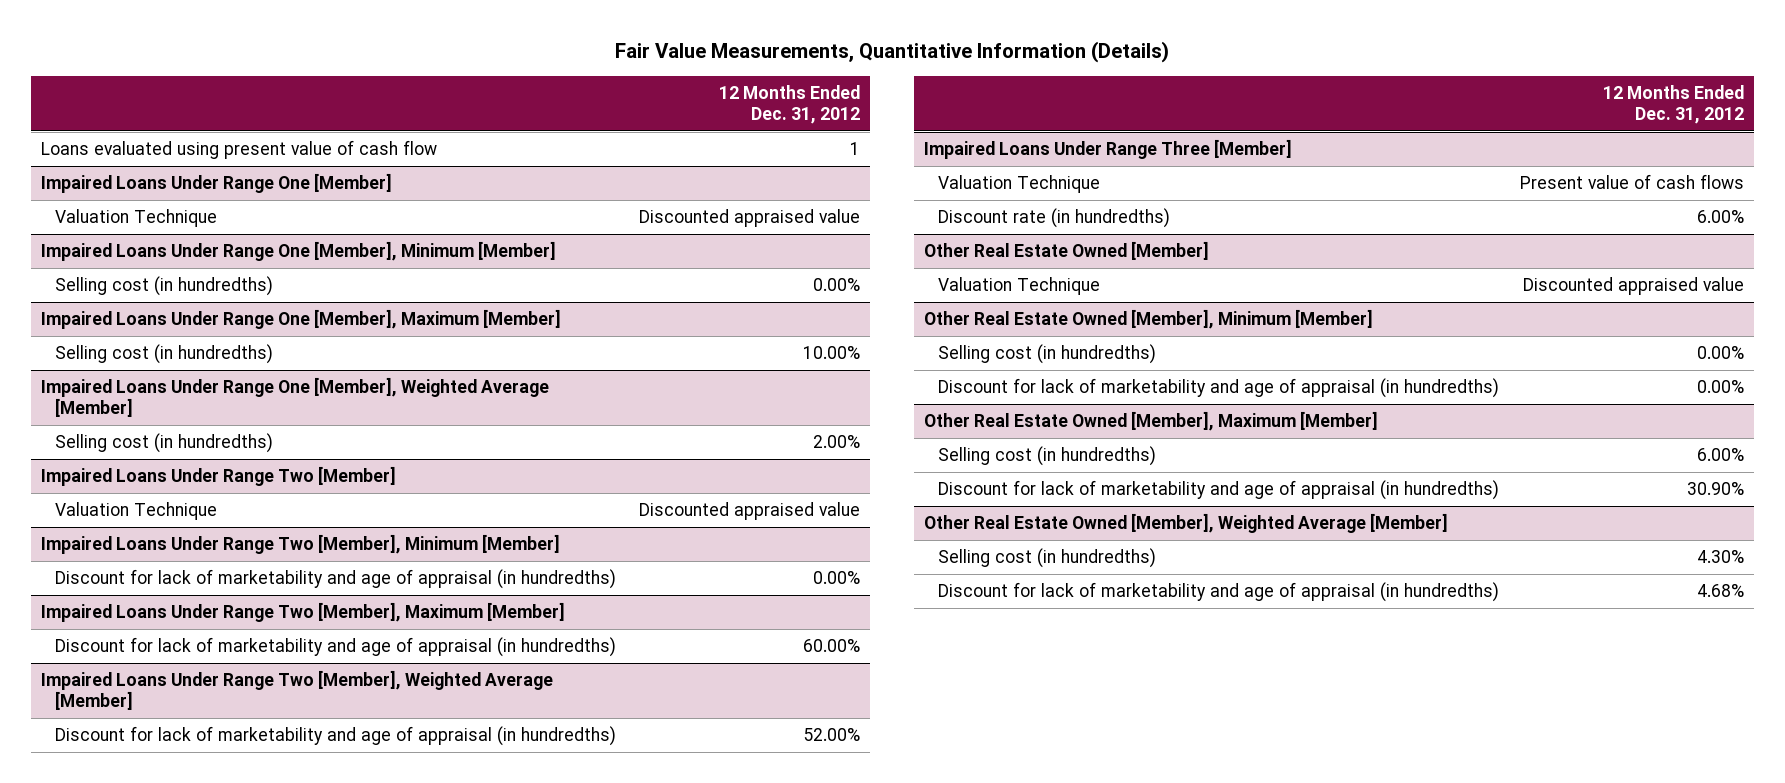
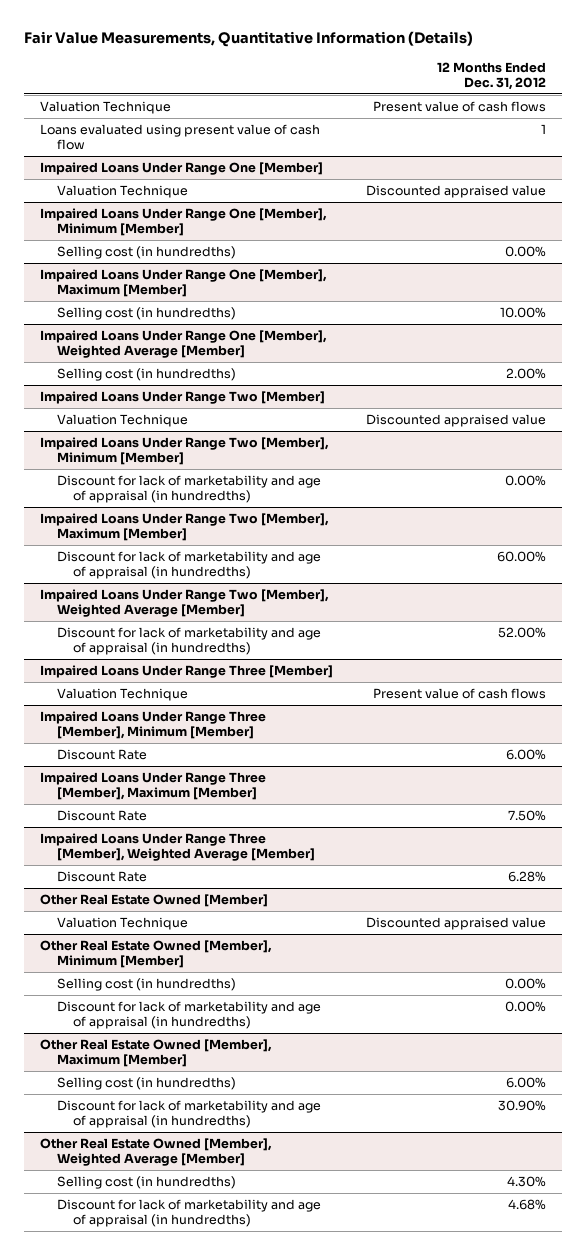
none -> [40,101,172,115] Valuation Technique
none -> [40,711,267,740] Impaired Loans Under Range Three [Member], Minimum [Member]
[938,208,1171,229] Discount rate (in hundredths) -> [56,749,147,761] Discount Rate
none -> [40,772,267,801] Impaired Loans Under Range Three [Member], Maximum [Member]
none -> [56,810,147,822] Discount Rate
none -> [40,833,315,862] Impaired Loans Under Range Three [Member], Weighted Average [Member]
none -> [56,871,147,883] Discount Rate

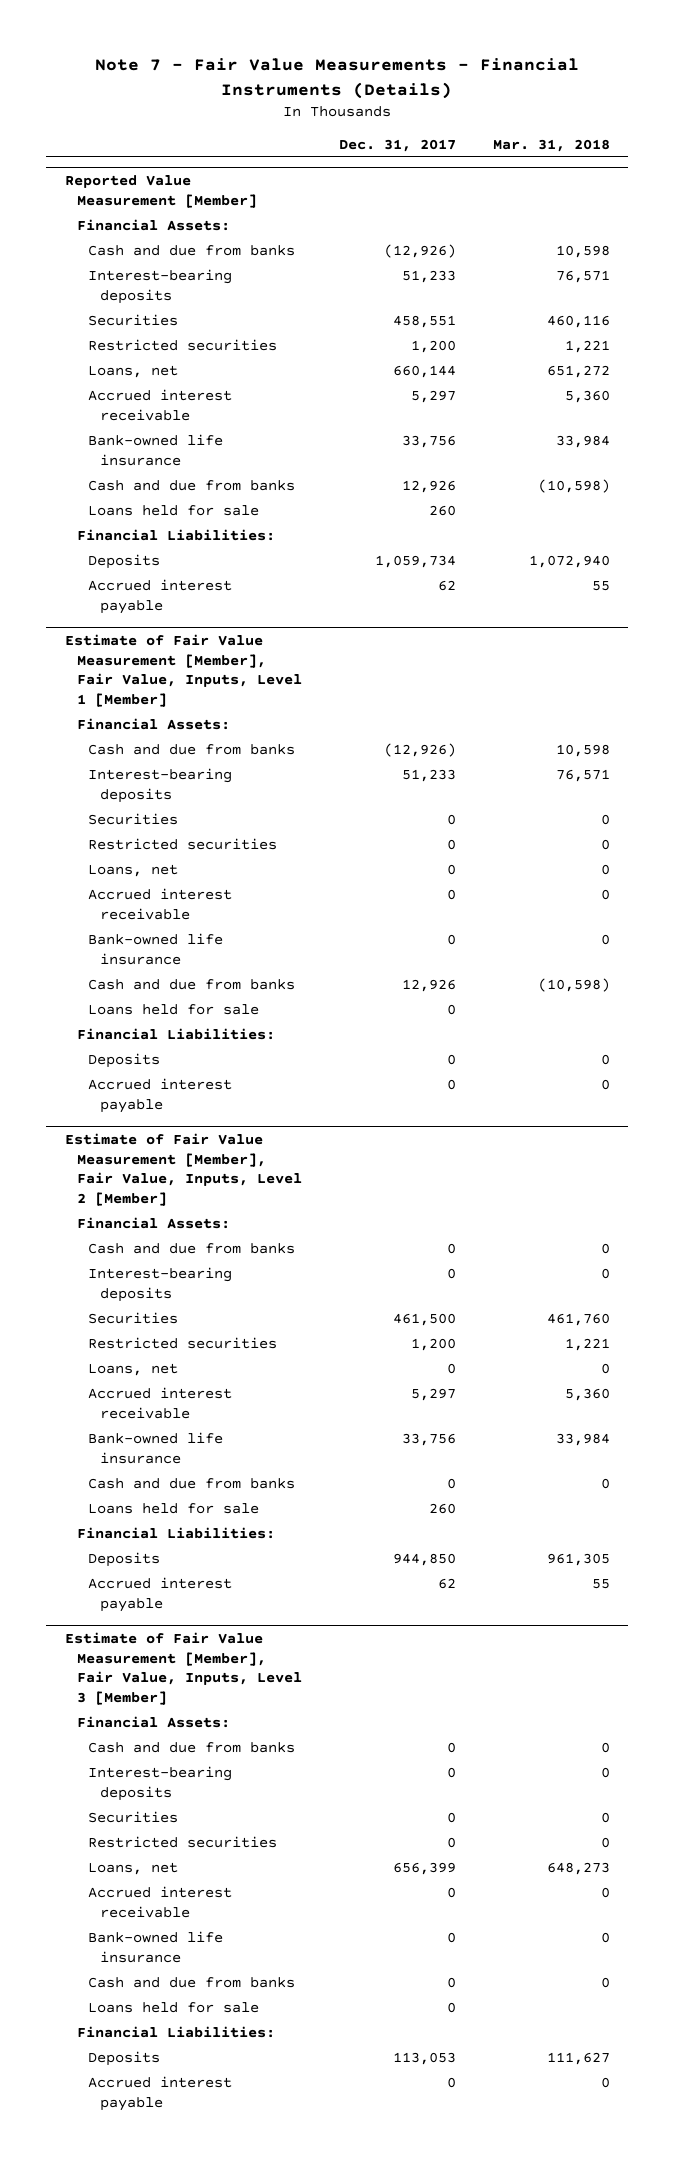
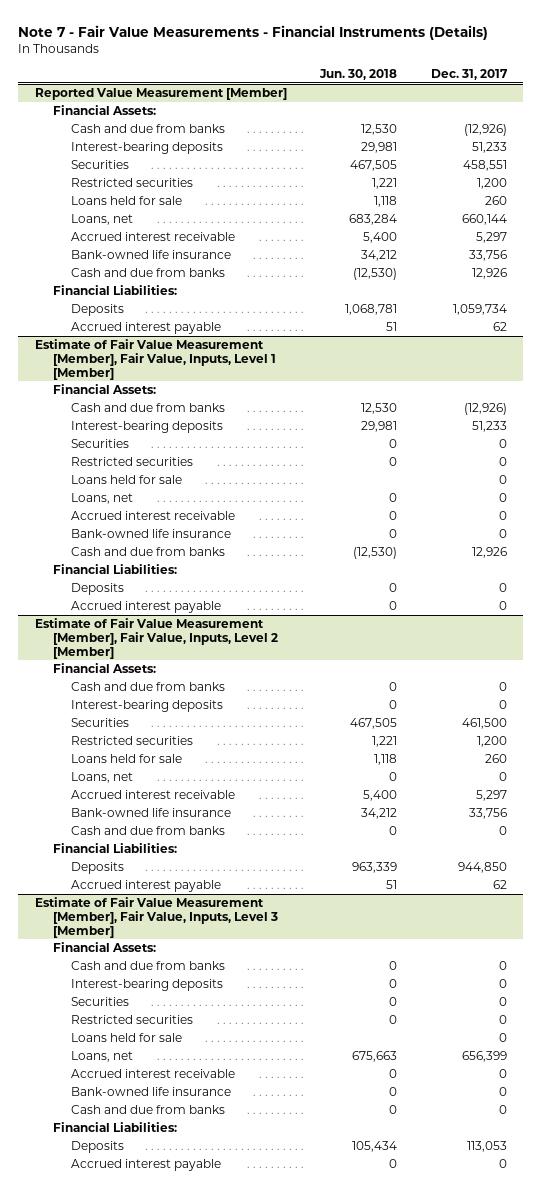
[492,138,610,152] Mar. 31, 2018 -> none
none -> [319,68,398,80] Jun. 30, 2018
[88,505,260,517] Loans held for sale -> [71,196,183,206] Loans held for sale
[88,1004,260,1016] Loans held for sale -> [71,475,183,485] Loans held for sale
[88,1503,260,1515] Loans held for sale -> [71,754,183,764] Loans held for sale
[88,2002,260,2014] Loans held for sale -> [71,1033,183,1043] Loans held for sale

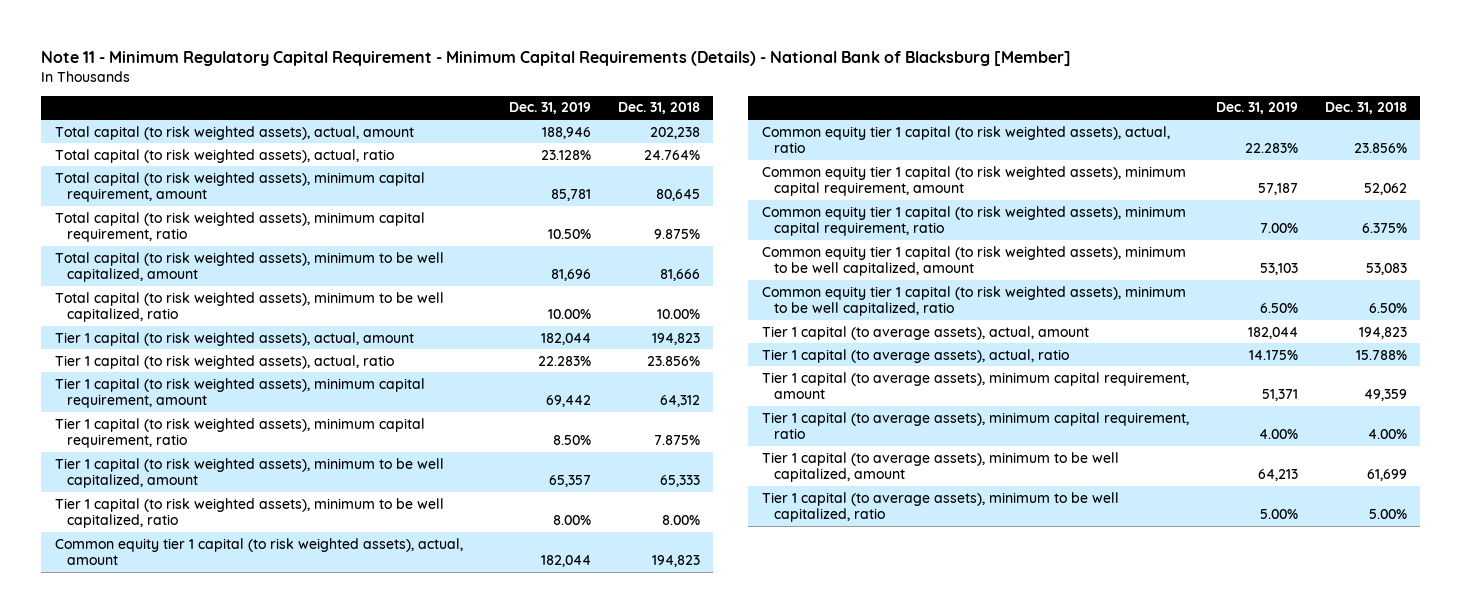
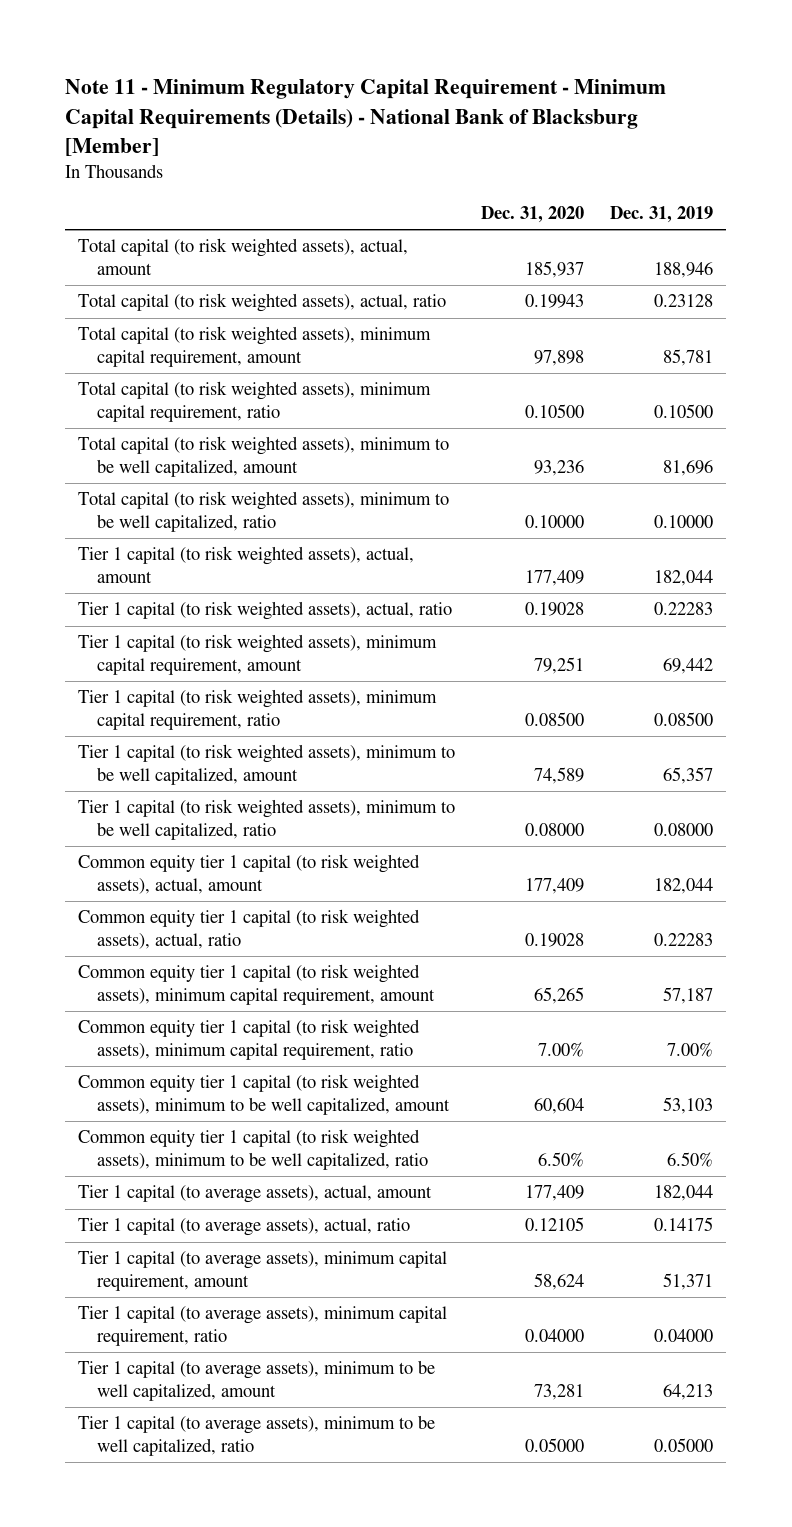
[617,102,700,115] Dec. 31, 2018 -> none
none -> [481,205,585,223] Dec. 31, 2020
[540,149,591,160] 23.128% -> [654,294,714,308] 0.23128
[547,229,591,240] 10.50% -> [654,403,714,418] 0.10500
[547,309,591,320] 10.00% -> [654,514,714,528] 0.10000
[537,355,591,366] 22.283% -> [654,602,714,616] 0.22283
[552,435,591,446] 8.50% -> [654,711,714,726] 0.08500
[552,515,591,526] 8.00% -> [654,822,714,836] 0.08000
[1244,143,1298,154] 22.283% -> [654,932,714,946] 0.22283
[1248,349,1298,360] 14.175% -> [654,1217,714,1232] 0.14175
[1258,429,1298,440] 4.00% -> [654,1328,714,1342] 0.04000
[1259,509,1298,520] 5.00% -> [654,1437,714,1452] 0.05000

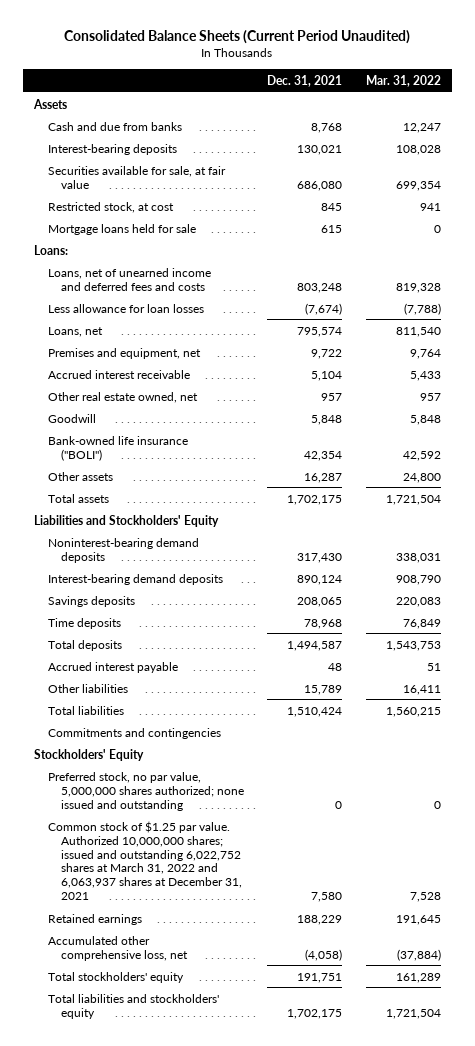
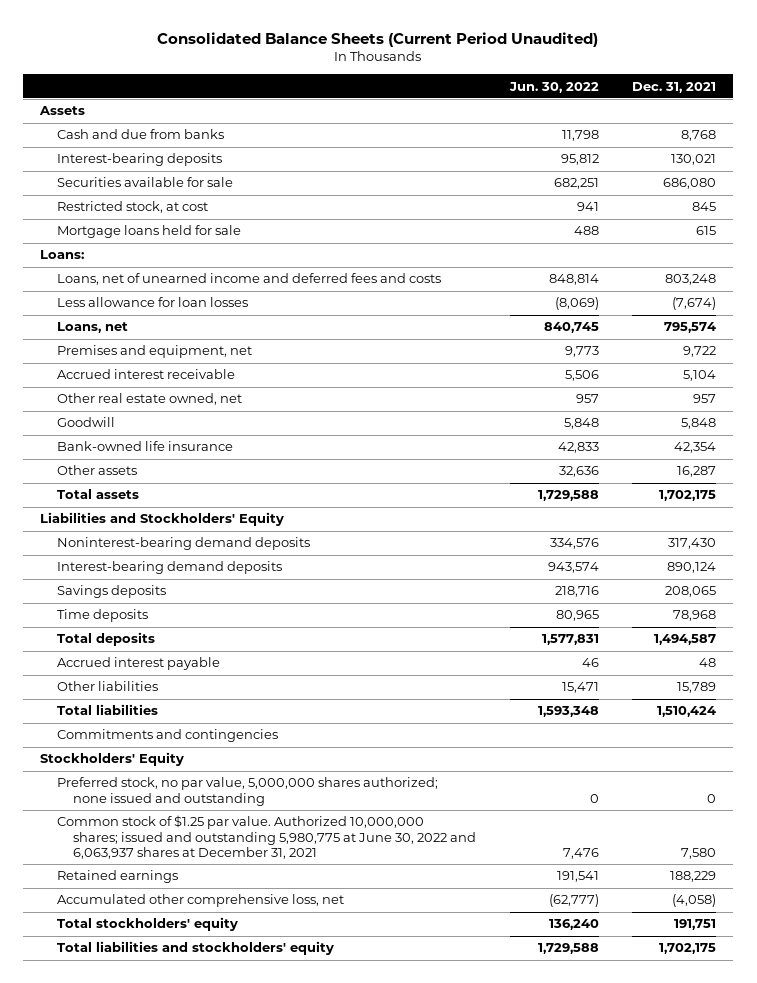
[365,75,441,88] Mar. 31, 2022 -> none
none -> [508,81,599,93] Jun. 30, 2022
[47,165,226,189] Securities available for sale, at fair value -> [56,177,233,188] Securities available for sale
[47,435,188,461] Bank-owned life insurance ("BOLI") -> [56,441,233,452] Bank-owned life insurance
[47,820,243,901] Common stock of $1.25 par value. Authorized 10,000,000 shares; issued and outstanding 6,022,752 shares at March 31, 2022 and 6,063,937 shares at December 31, 2021 -> [56,815,477,859] Common stock of $1.25 par value. Authorized 10,000,000 shares; issued and outstanding 5,980,775 at June 30, 2022 and 6,063,937 shares at December 31, 2021

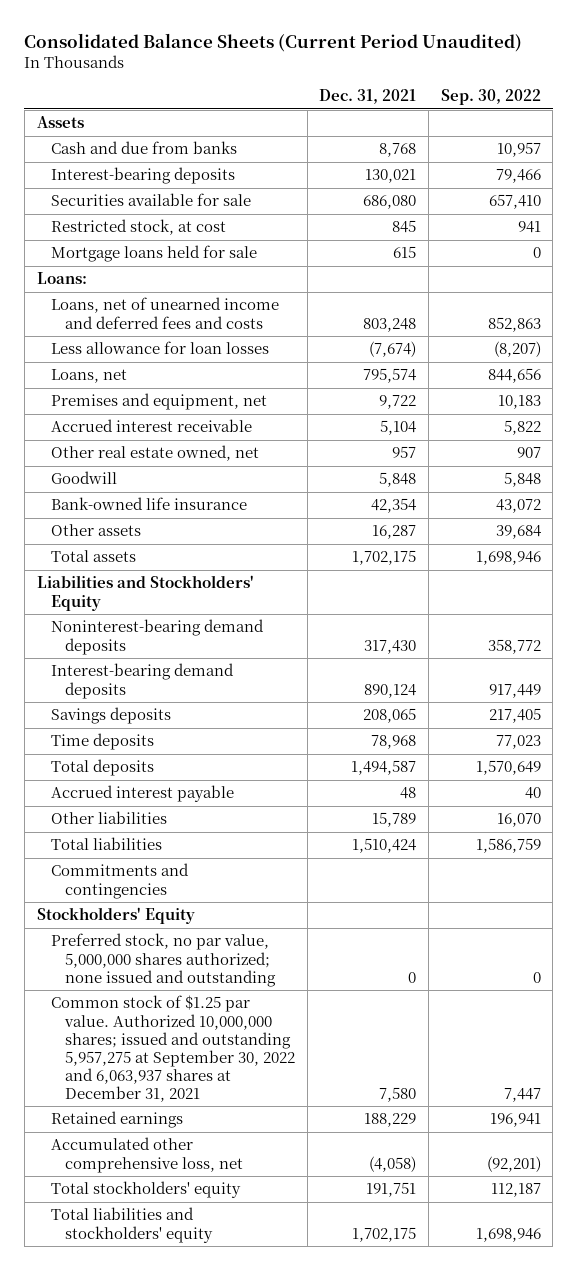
[508,81,599,93] Jun. 30, 2022 -> none
none -> [440,89,541,106] Sep. 30, 2022
[56,815,477,859] Common stock of $1.25 par value. Authorized 10,000,000 shares; issued and outstanding 5,980,775 at June 30, 2022 and 6,063,937 shares at December 31, 2021 -> [50,995,296,1102] Common stock of $1.25 par value. Authorized 10,000,000 shares; issued and outstanding 5,957,275 at September 30, 2022 and 6,063,937 shares at December 31, 2021

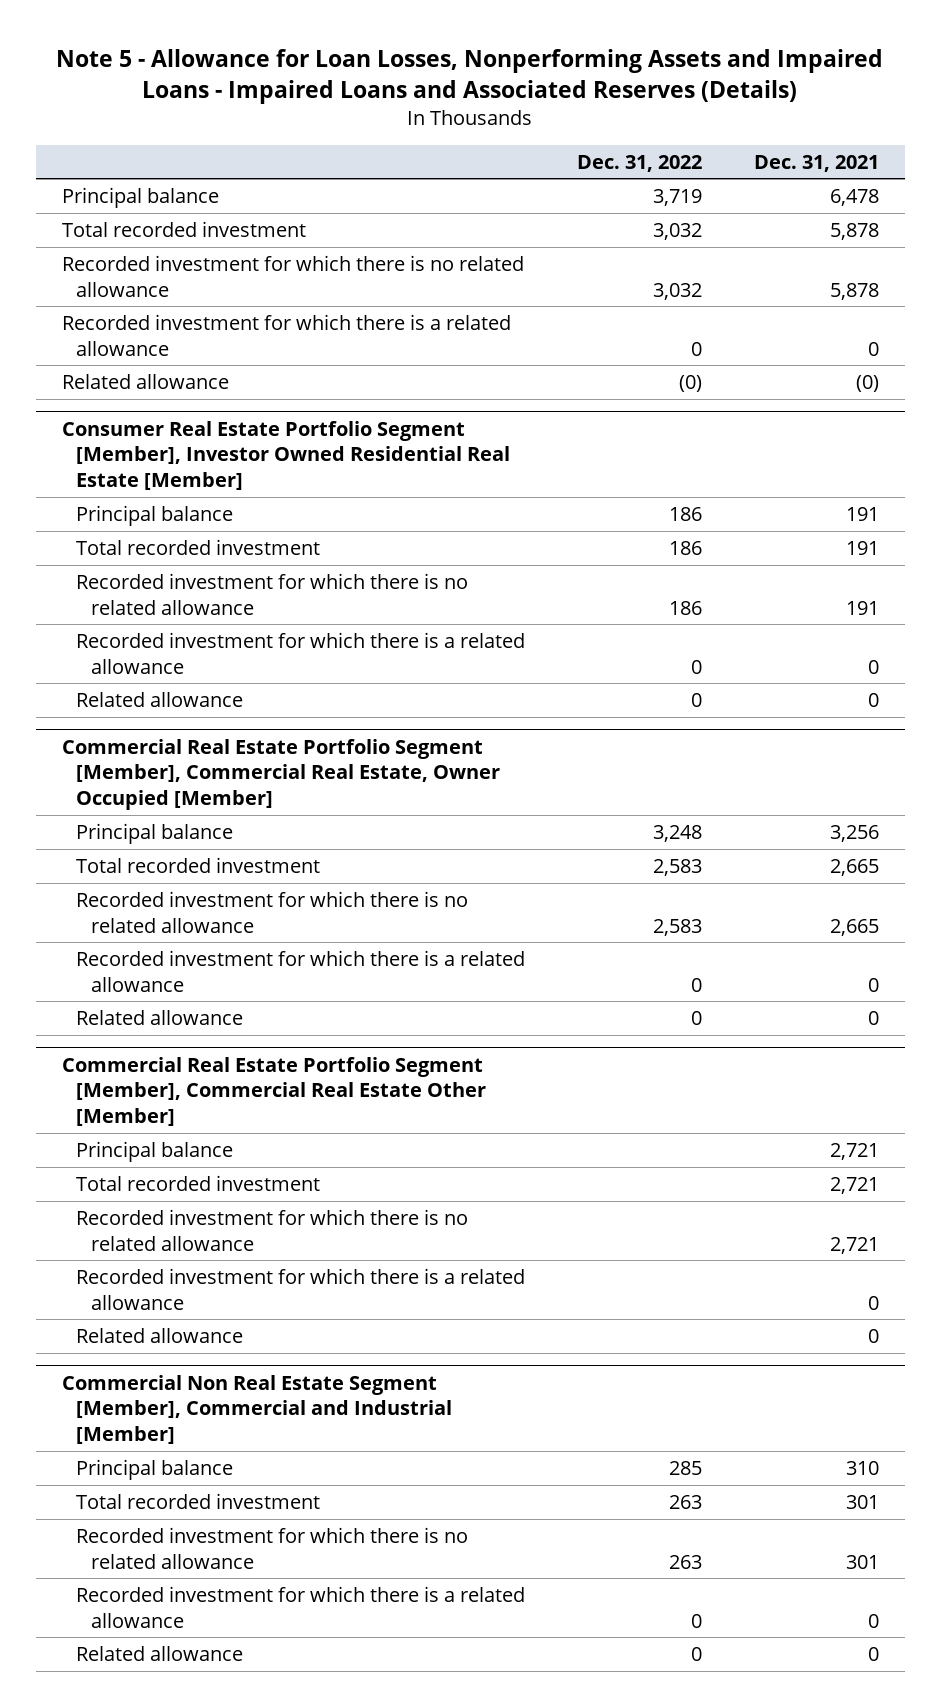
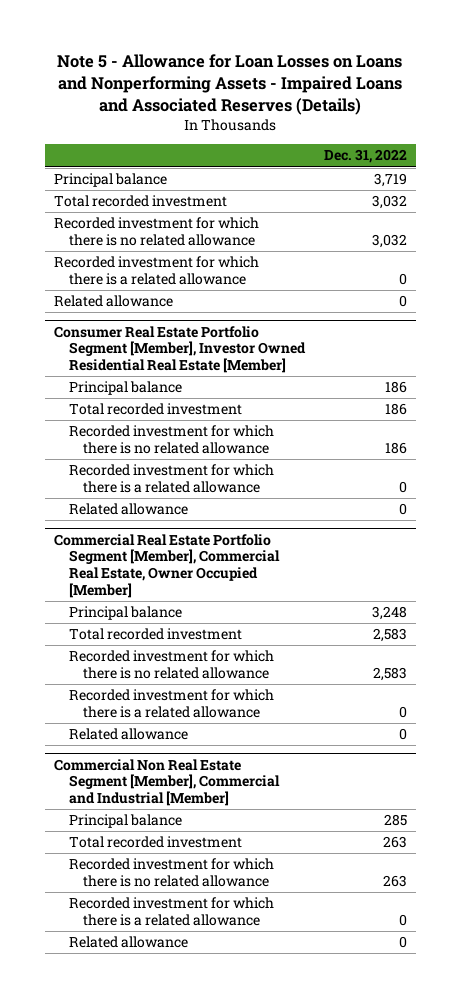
[56,48,884,104] Note 5 - Allowance for Loan Losses, Nonperforming Assets and Impaired Loans - Impaired Loans and Associated Reserves (Details) -> [57,53,403,115] Note 5 - Allowance for Loan Losses on Loans and Nonperforming Assets - Impaired Loans and Associated Reserves (Details)
[753,154,879,172] Dec. 31, 2021 -> none
[679,374,703,392] (0) -> [398,295,407,308] 0
[61,1056,487,1127] Commercial Real Estate Portfolio Segment [Member], Commercial Real Estate Other [Member] -> none
[76,1140,234,1162] Principal balance -> none
[76,1174,321,1191] Total recorded investment -> none
[76,1208,469,1251] Recorded investment for which there is no related allowance -> none
[76,1267,526,1310] Recorded investment for which there is a related allowance -> none
[76,1327,244,1343] Related allowance -> none

